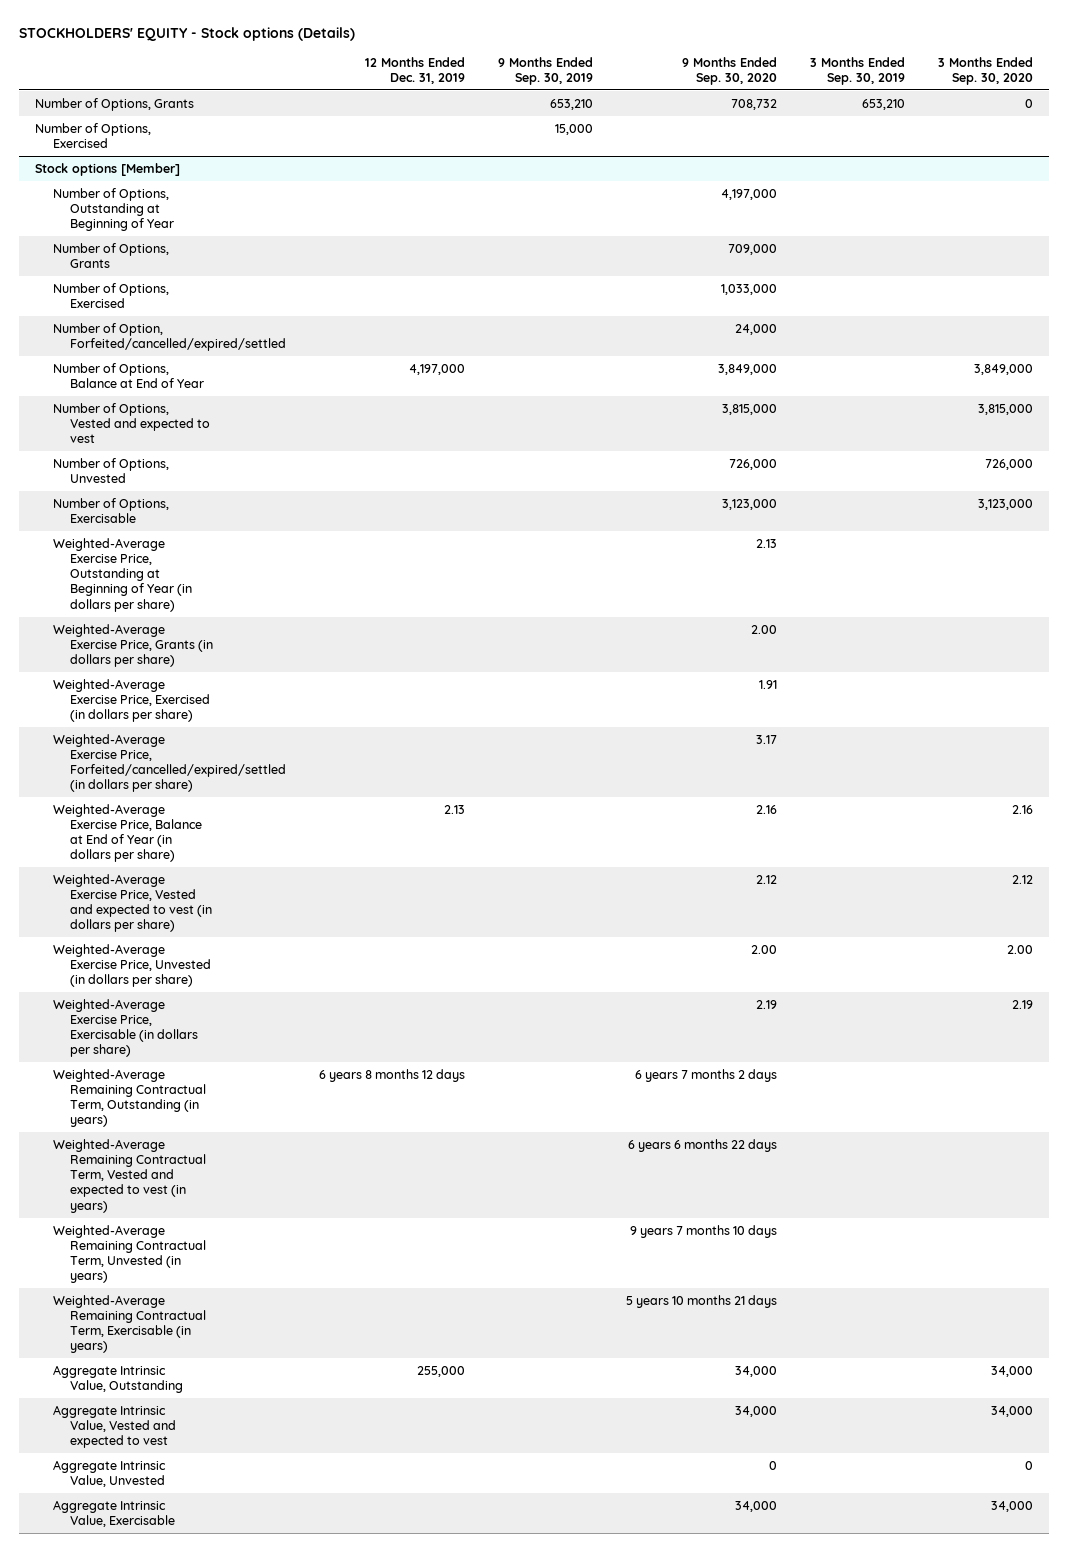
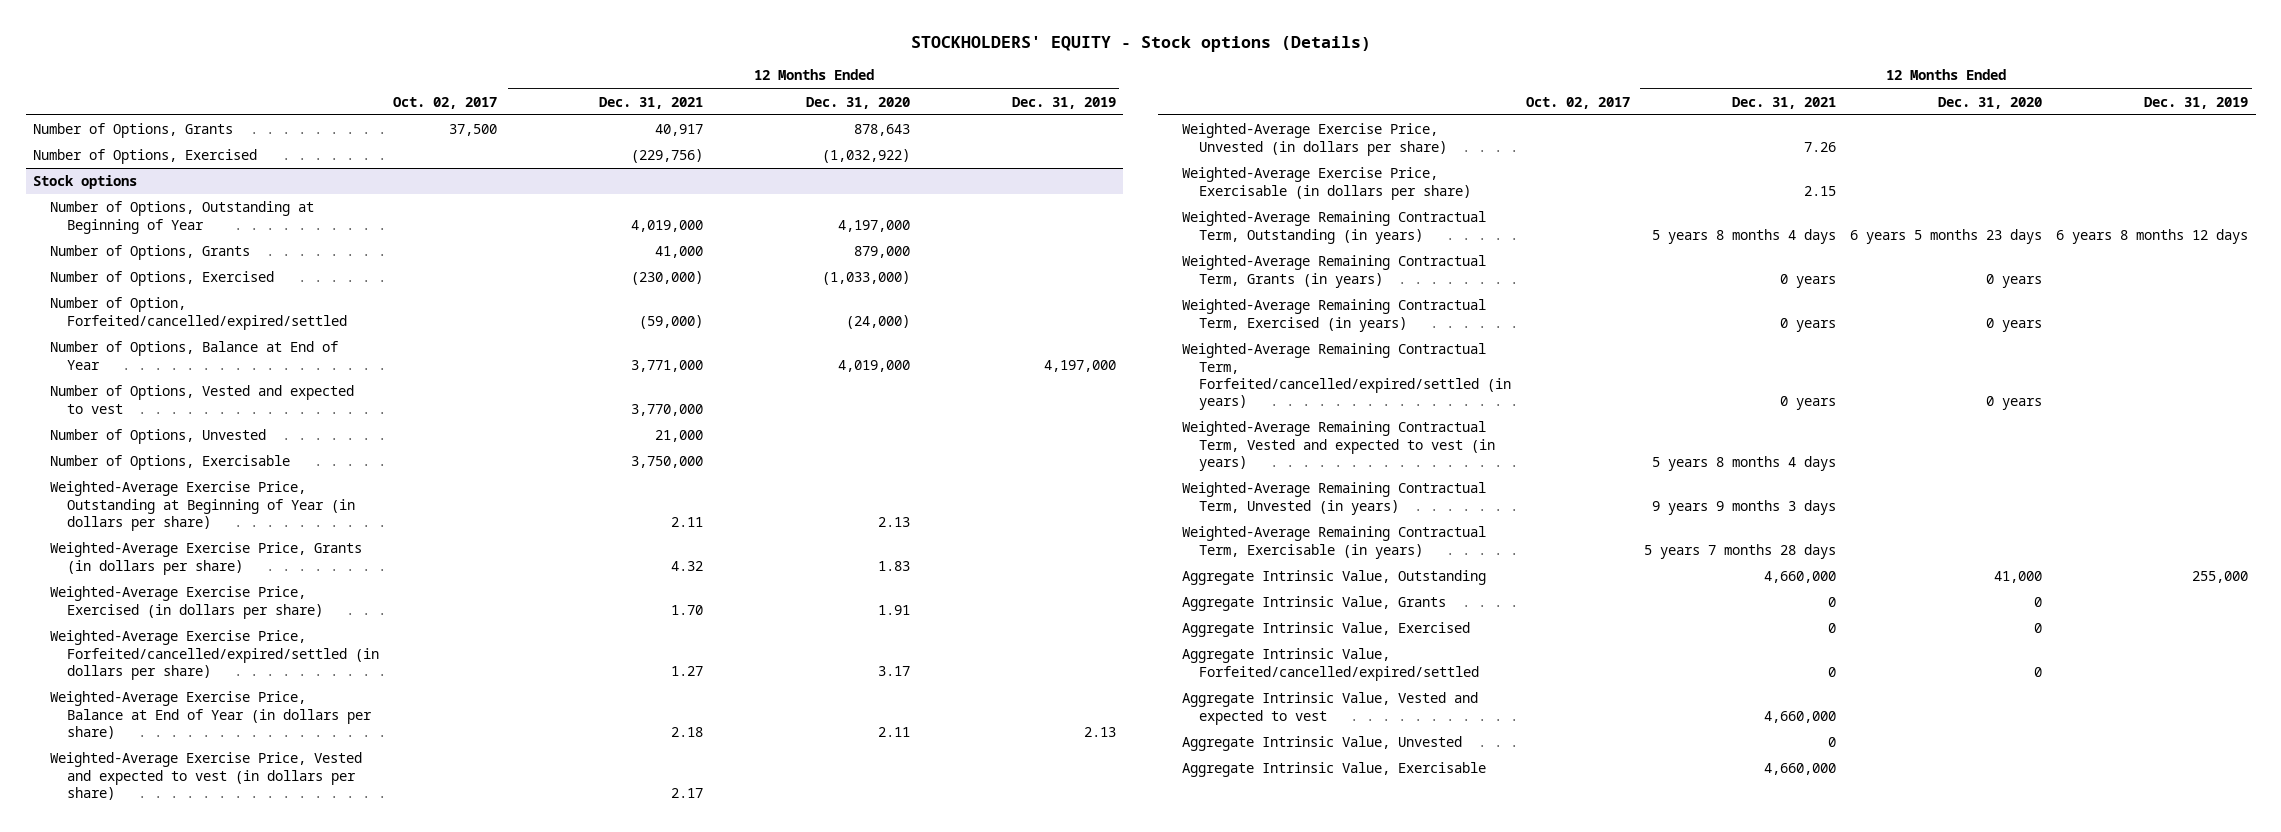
[497,56,593,85] 9 Months Ended Sep. 30, 2019 -> none
[681,56,777,85] 9 Months Ended Sep. 30, 2020 -> none
[809,56,905,85] 3 Months Ended Sep. 30, 2019 -> none
[937,56,1033,85] 3 Months Ended Sep. 30, 2020 -> none
none -> [392,96,497,109] Oct. 02, 2017
none -> [599,96,704,109] Dec. 31, 2021
none -> [805,96,910,109] Dec. 31, 2020
[35,162,181,176] Stock options [Member] -> [33,175,138,190] Stock options
none -> [1182,255,1487,288] Weighted-Average Remaining Contractual Term, Grants (in years)
none -> [1182,299,1487,332] Weighted-Average Remaining Contractual Term, Exercised (in years)
none -> [1182,343,1512,411] Weighted-Average Remaining Contractual Term, Forfeited/cancelled/expired/settled (in years)
none -> [1182,596,1447,612] Aggregate Intrinsic Value, Grants
none -> [1182,622,1471,638] Aggregate Intrinsic Value, Exercised
none -> [1182,648,1480,681] Aggregate Intrinsic Value, Forfeited/cancelled/expired/settled

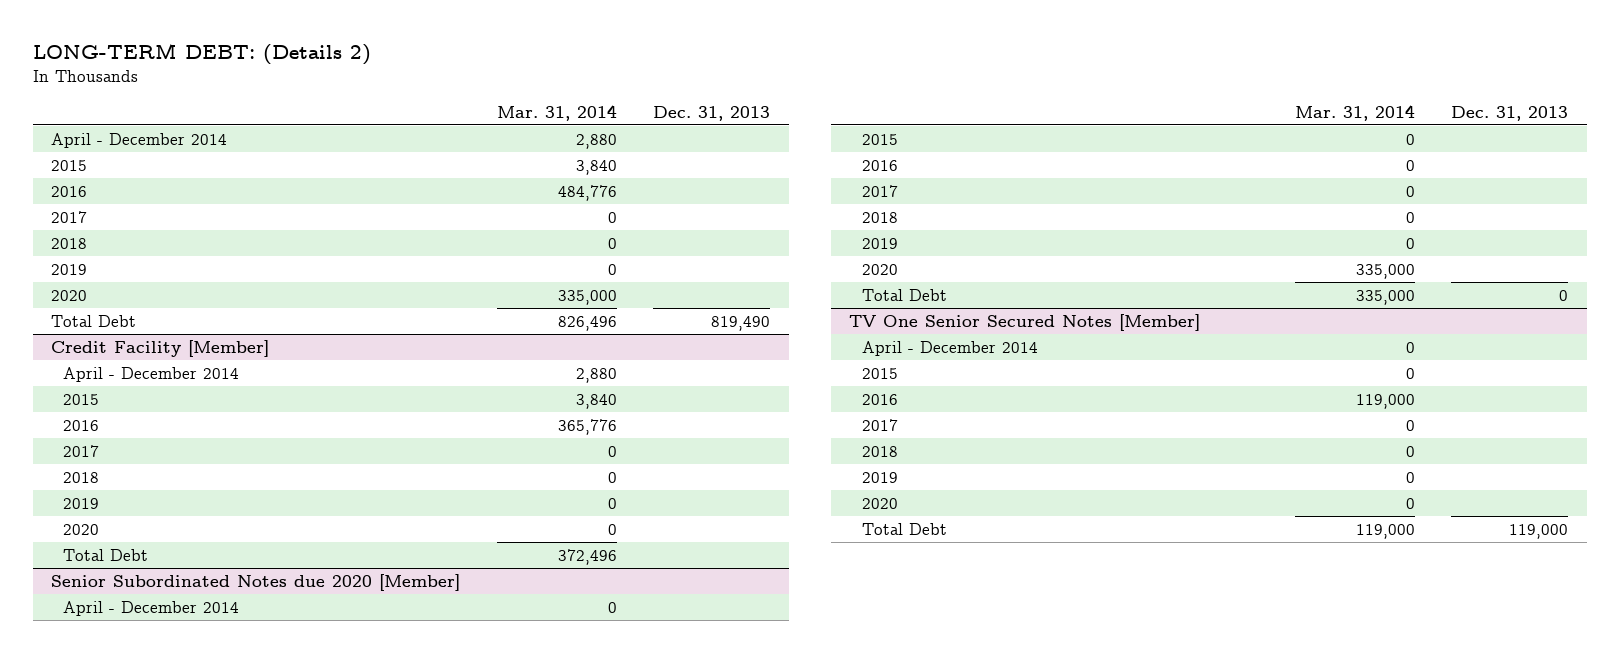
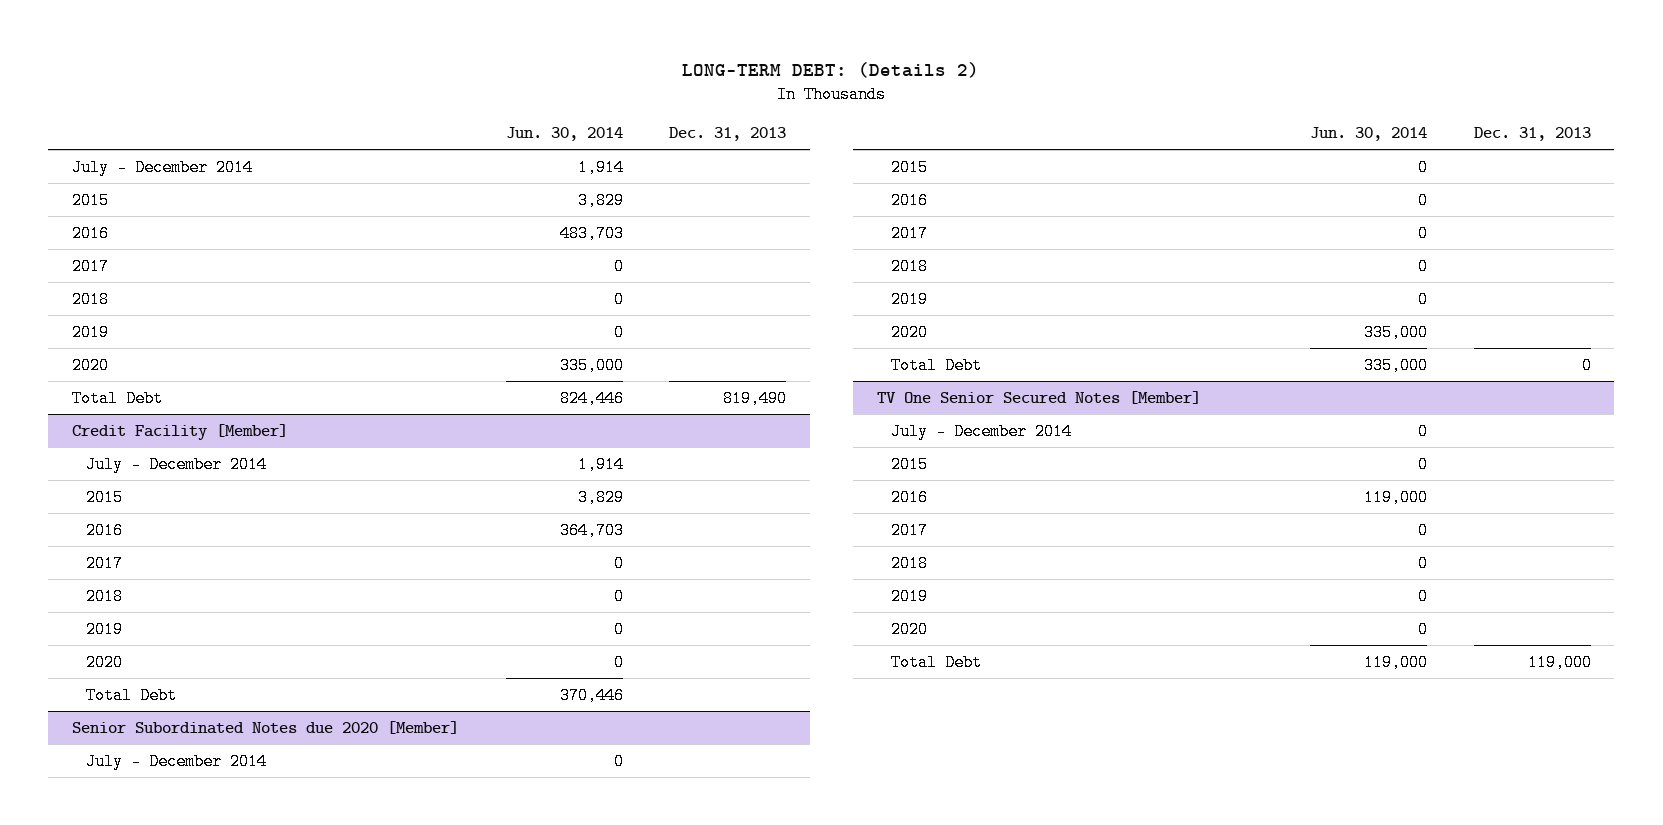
[496,104,617,121] Mar. 31, 2014 -> none
none -> [505,127,623,142] Jun. 30, 2014
[51,132,228,148] April - December 2014 -> [71,158,253,176] July - December 2014
[63,366,240,382] April - December 2014 -> [86,455,268,473] July - December 2014
[63,600,240,616] April - December 2014 -> [86,752,268,770] July - December 2014
[861,340,1038,356] April - December 2014 -> [890,422,1072,440] July - December 2014

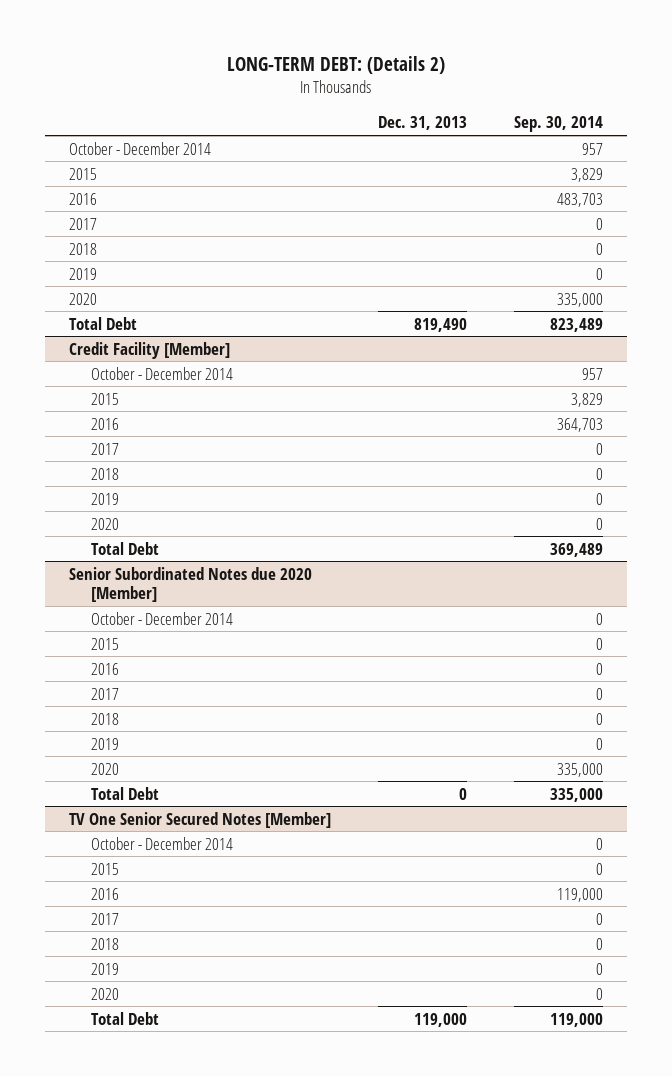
[505,127,623,142] Jun. 30, 2014 -> none
none -> [514,116,604,133] Sep. 30, 2014
[71,158,253,176] July - December 2014 -> [68,141,211,155] October - December 2014
[86,455,268,473] July - December 2014 -> [91,366,234,380] October - December 2014
[86,752,268,770] July - December 2014 -> [91,611,234,625] October - December 2014
[890,422,1072,440] July - December 2014 -> [91,836,234,850] October - December 2014

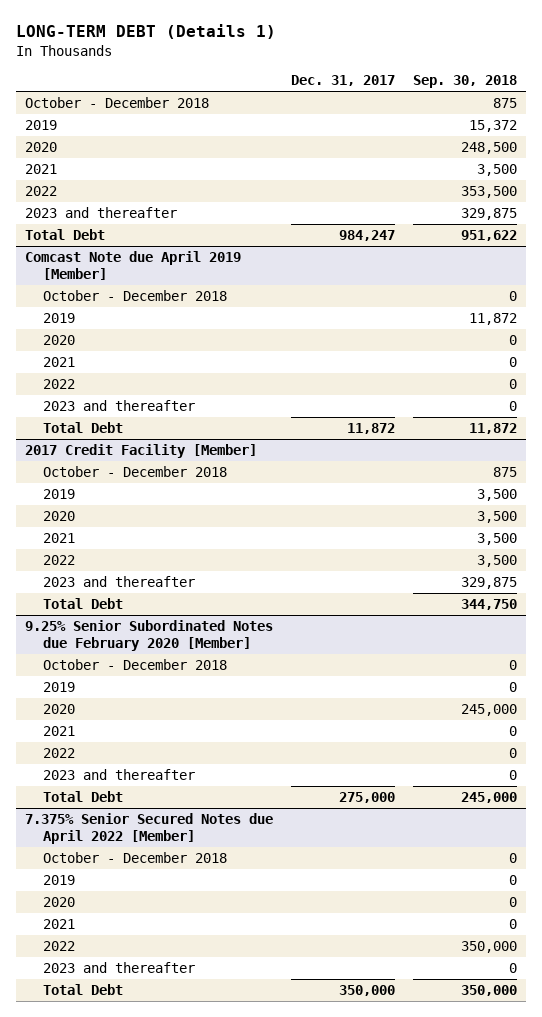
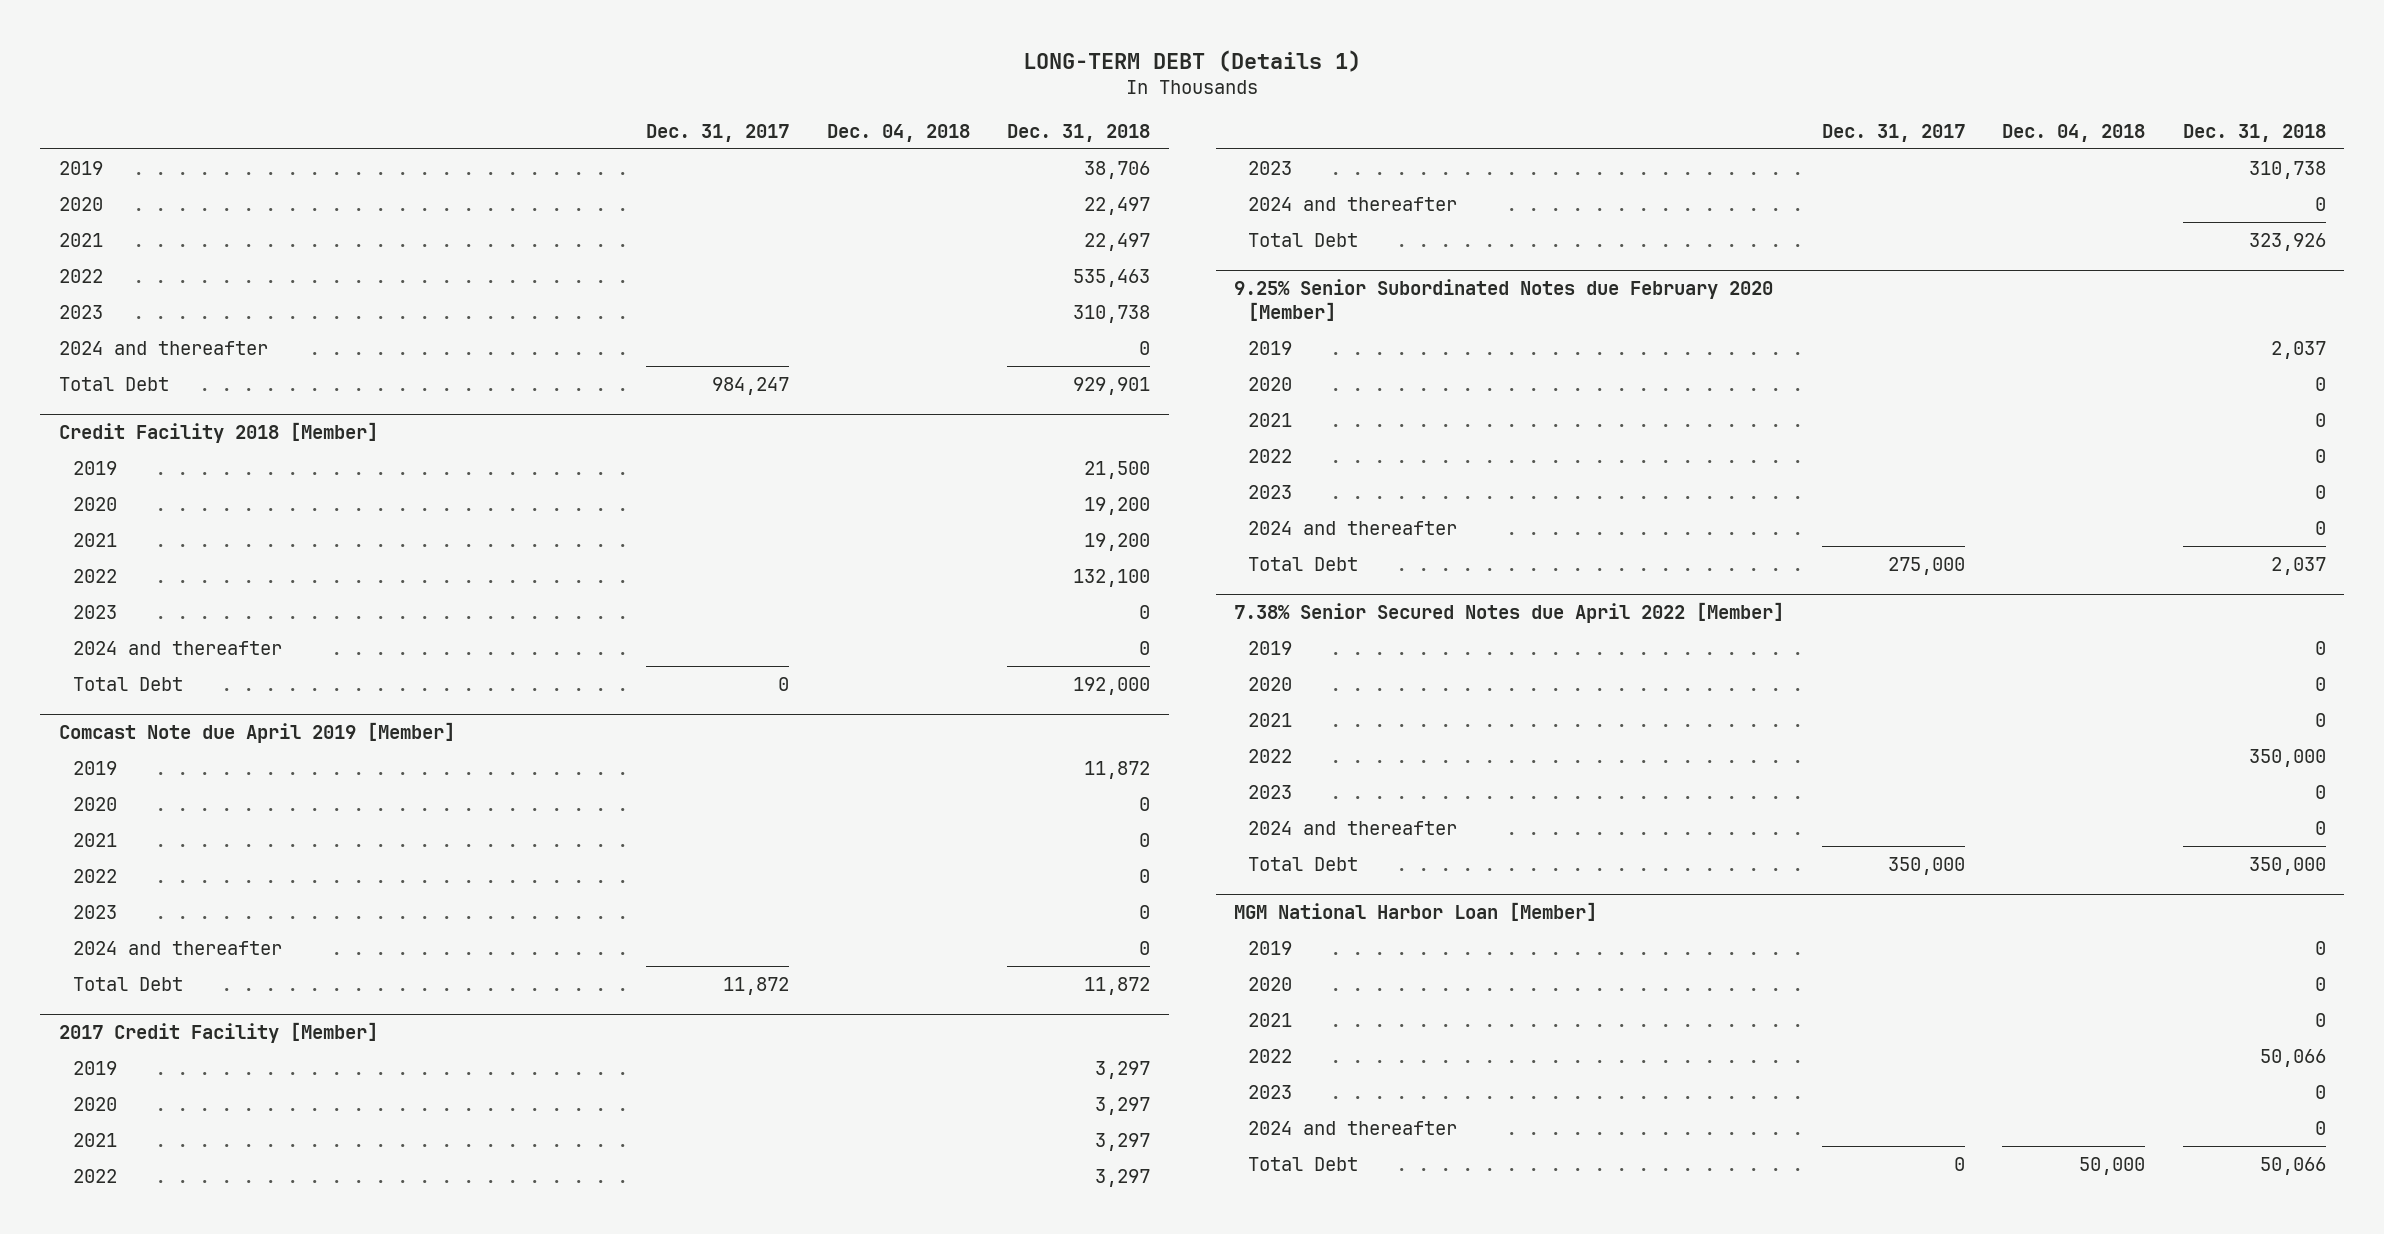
[412,74,517,88] Sep. 30, 2018 -> none
none -> [826,123,970,142] Dec. 04, 2018
none -> [1007,123,1151,142] Dec. 31, 2018
[25,96,210,108] October - December 2018 -> none
none -> [58,304,103,319] 2023
[25,206,178,218] 2023 and thereafter -> [58,340,268,355] 2024 and thereafter
none -> [58,421,378,443] Credit Facility 2018 [Member]
none -> [72,460,117,475] 2019
none -> [72,496,117,511] 2020
none -> [72,532,117,547] 2021
none -> [72,568,117,583] 2022
none -> [72,604,117,619] 2023
none -> [72,640,282,655] 2024 and thereafter
none -> [72,676,183,691] Total Debt
[42,289,227,301] October - December 2018 -> none
none -> [72,904,117,919] 2023
[42,399,195,411] 2023 and thereafter -> [72,940,282,955] 2024 and thereafter
[42,465,227,477] October - December 2018 -> none
none -> [1248,160,1293,175] 2023
[42,575,195,587] 2023 and thereafter -> [1248,196,1458,211] 2024 and thereafter
[42,658,227,670] October - December 2018 -> none
none -> [1248,484,1293,499] 2023
[42,768,195,780] 2023 and thereafter -> [1248,520,1458,535] 2024 and thereafter
[42,851,227,863] October - December 2018 -> none
[25,812,274,844] 7.375% Senior Secured Notes due April 2022 [Member] -> [1234,601,1785,623] 7.38% Senior Secured Notes due April 2022 [Member]
none -> [1248,784,1293,799] 2023
[42,961,195,973] 2023 and thereafter -> [1248,820,1458,835] 2024 and thereafter
none -> [1234,901,1598,921] MGM National Harbor Loan [Member]
none -> [1248,940,1293,955] 2019
none -> [1248,976,1293,991] 2020
none -> [1248,1012,1293,1027] 2021
none -> [1248,1048,1293,1063] 2022
none -> [1248,1084,1293,1099] 2023
none -> [1248,1120,1458,1135] 2024 and thereafter
none -> [1248,1156,1359,1171] Total Debt

